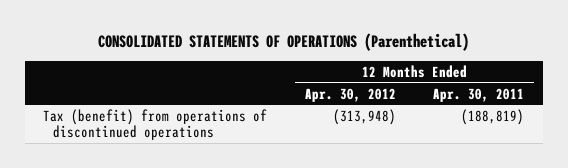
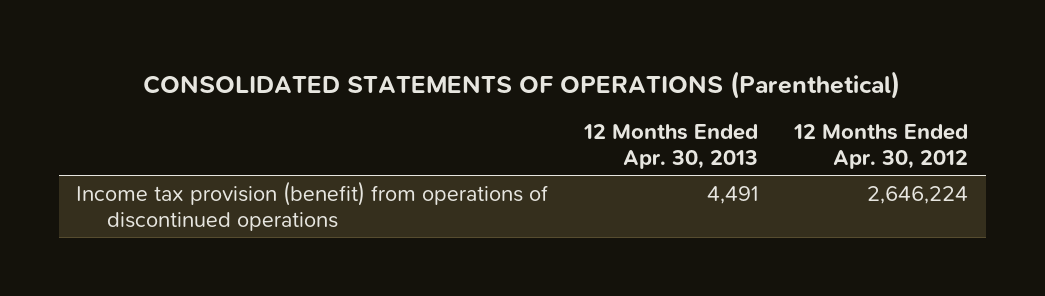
[433,87,525,102] Apr. 30, 2011 -> none
none -> [583,124,759,170] 12 Months Ended Apr. 30, 2013
[43,108,268,141] Tax (benefit) from operations of discontinued operations -> [76,180,549,231] Income tax provision (benefit) from operations of discontinued operations
[332,108,396,125] (313,948) -> [867,185,969,204] 2,646,224

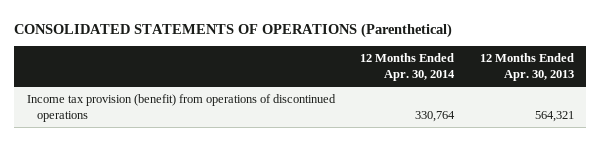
[793,124,969,170] 12 Months Ended Apr. 30, 2012 -> none
none -> [360,53,456,82] 12 Months Ended Apr. 30, 2014
[707,185,759,204] 4,491 -> [534,111,574,123] 564,321

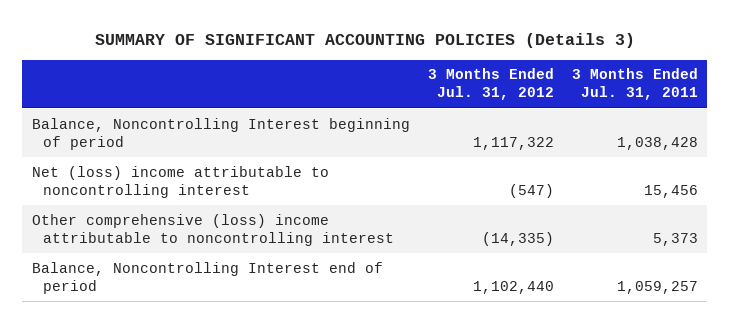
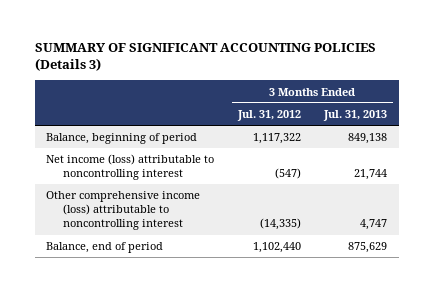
[571,68,698,101] 3 Months Ended Jul. 31, 2011 -> none
none -> [323,109,388,121] Jul. 31, 2013
[31,117,410,150] Balance, Noncontrolling Interest beginning of period -> [46,133,198,145] Balance, beginning of period
[31,165,329,198] Net (loss) income attributable to noncontrolling interest -> [46,154,215,181] Net income (loss) attributable to noncontrolling interest
[31,213,395,246] Other comprehensive (loss) income attributable to noncontrolling interest -> [46,191,201,231] Other comprehensive income (loss) attributable to noncontrolling interest
[31,261,383,294] Balance, Noncontrolling Interest end of period -> [46,242,164,254] Balance, end of period

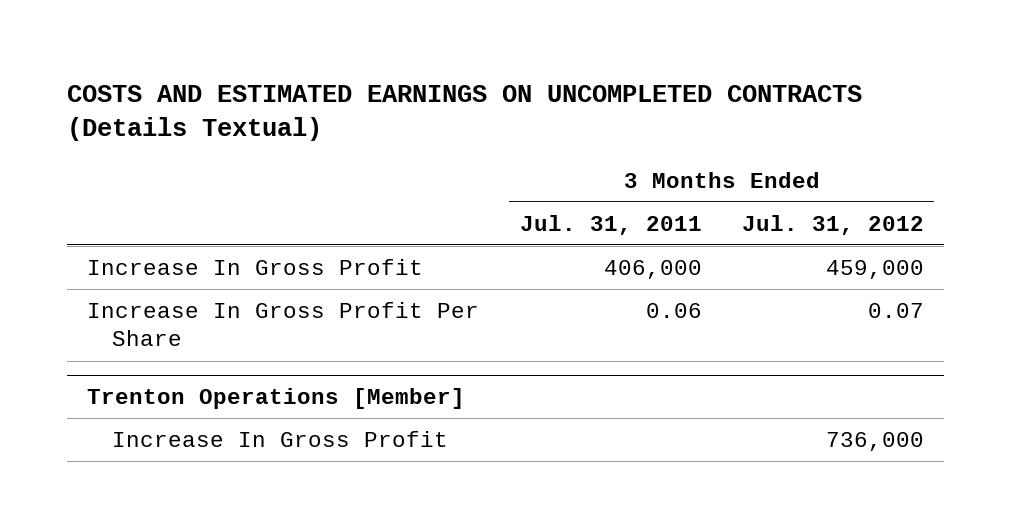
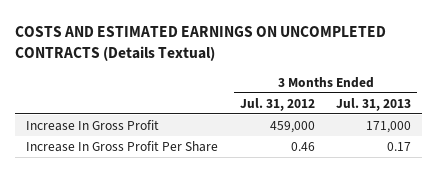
[519,214,702,235] Jul. 31, 2011 -> none
none -> [336,97,412,111] Jul. 31, 2013
[87,388,466,410] Trenton Operations [Member] -> none
[112,430,449,447] Increase In Gross Profit -> none
[868,302,925,318] 0.07 -> [290,142,315,152] 0.46

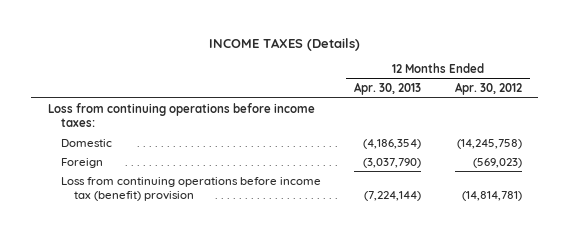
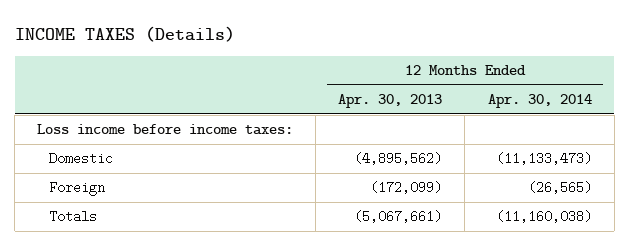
[454,82,522,96] Apr. 30, 2012 -> none
none -> [487,94,592,109] Apr. 30, 2014
[60,176,321,202] Loss from continuing operations before income tax (benefit) provision -> none
[47,102,315,128] Loss from continuing operations before income taxes: -> [37,124,294,136] Loss income before income taxes:
[363,138,422,149] (4,186,354) -> [354,152,443,166] (4,895,562)
[363,157,422,168] (3,037,790) -> [370,181,443,195] (172,099)
none -> [49,210,98,224] Totals

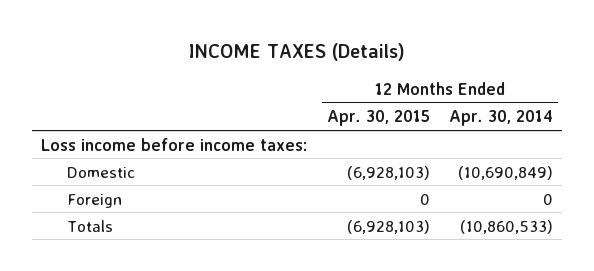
[338,94,443,109] Apr. 30, 2013 -> none
none -> [326,110,430,127] Apr. 30, 2015
[495,152,592,166] (11,133,473) -> [457,165,553,180] (10,690,849)
[527,181,592,195] (26,565) -> [542,193,553,205] 0
[495,210,592,224] (11,160,038) -> [459,219,553,234] (10,860,533)

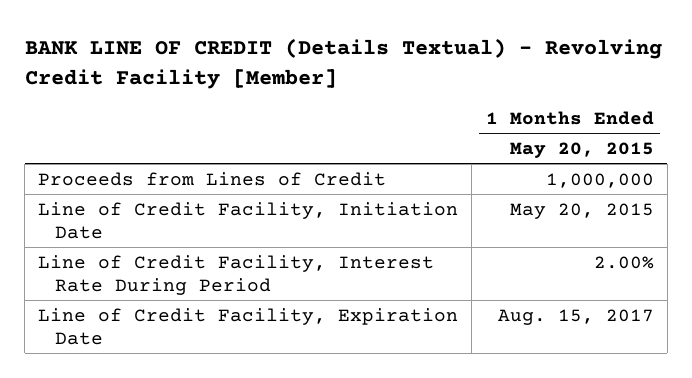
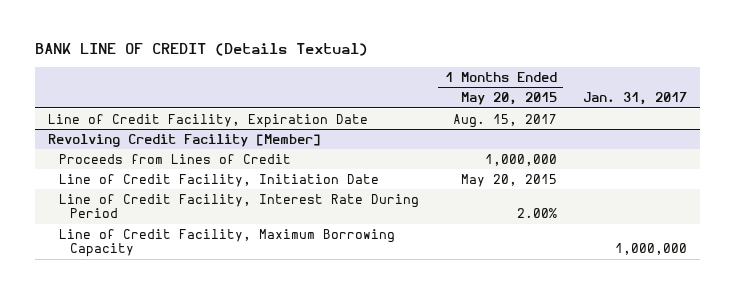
[24,38,662,90] BANK LINE OF CREDIT (Details Textual) - Revolving Credit Facility [Member] -> [35,43,369,57] BANK LINE OF CREDIT (Details Textual)
none -> [582,92,687,106] Jan. 31, 2017
[38,307,459,345] Line of Credit Facility, Expiration Date -> [48,113,369,128] Line of Credit Facility, Expiration Date
none -> [48,133,322,147] Revolving Credit Facility [Member]
none -> [59,228,396,258] Line of Credit Facility, Maximum Borrowing Capacity

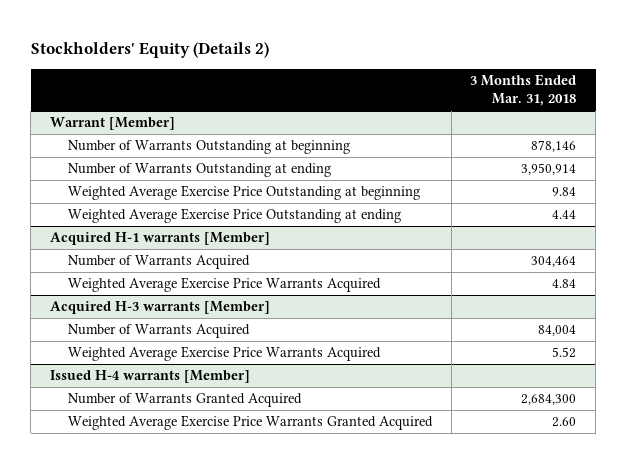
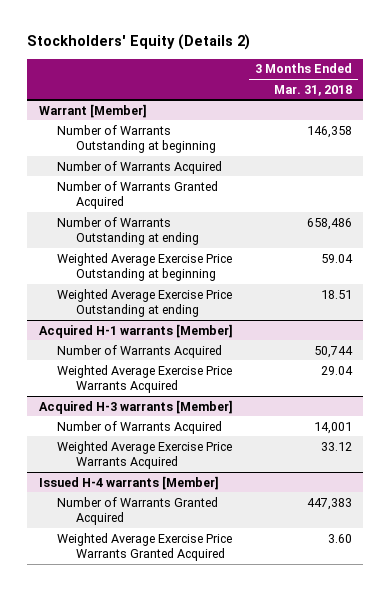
[531,140,577,153] 878,146 -> [307,125,353,138] 146,358
none -> [57,160,223,174] Number of Warrants Acquired
none -> [57,180,219,210] Number of Warrants Granted Acquired
[521,163,577,176] 3,950,914 -> [307,217,353,230] 658,486
[552,187,577,197] 9.84 -> [321,253,354,263] 59.04
[552,210,577,220] 4.44 -> [321,289,353,299] 18.51
[531,256,577,268] 304,464 -> [314,345,354,358] 50,744
[552,279,577,289] 4.84 -> [321,365,354,375] 29.04
[538,325,577,337] 84,004 -> [314,421,353,434] 14,001
[552,347,577,359] 5.52 -> [321,441,353,451] 33.12
[521,394,577,406] 2,684,300 -> [307,497,353,510] 447,383
[552,417,577,428] 2.60 -> [328,533,353,543] 3.60

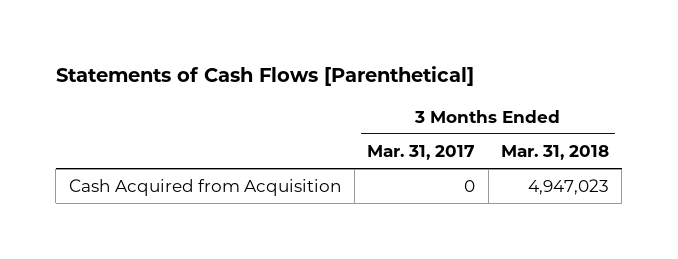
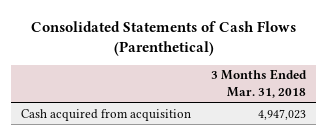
[55,66,474,87] Statements of Cash Flows [Parenthetical] -> [30,20,296,56] Consolidated Statements of Cash Flows (Parenthetical)
[367,145,476,161] Mar. 31, 2017 -> none
[68,179,342,197] Cash Acquired from Acquisition -> [21,108,192,121] Cash acquired from acquisition

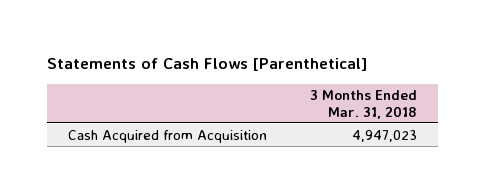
[30,20,296,56] Consolidated Statements of Cash Flows (Parenthetical) -> [46,58,367,72] Statements of Cash Flows [Parenthetical]
[21,108,192,121] Cash acquired from acquisition -> [68,129,268,143] Cash Acquired from Acquisition

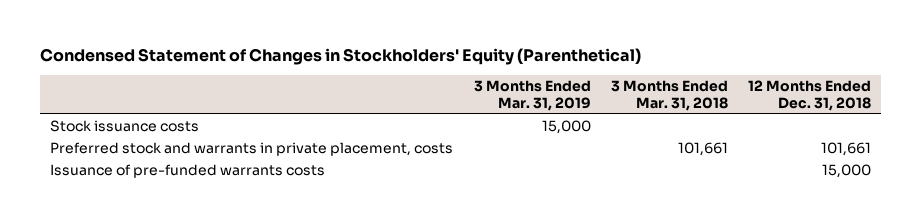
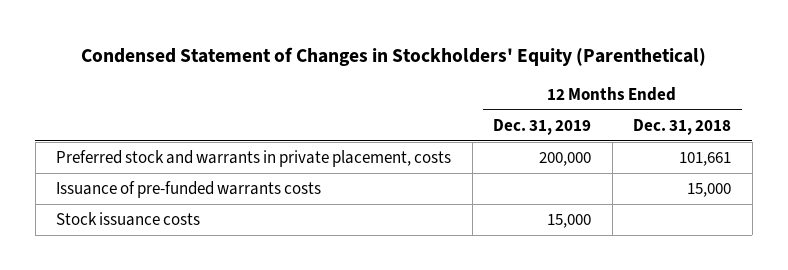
[473,80,591,111] 3 Months Ended Mar. 31, 2019 -> none
[610,80,728,111] 3 Months Ended Mar. 31, 2018 -> none
none -> [493,118,592,135] Dec. 31, 2019
[50,119,200,132] Stock issuance costs -> [56,212,201,227] Stock issuance costs

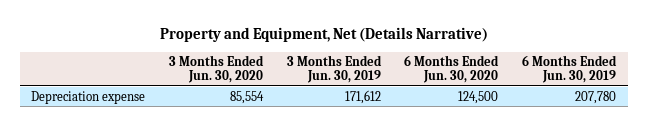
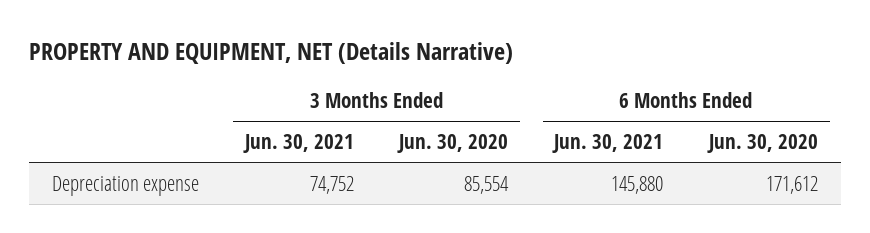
[159,27,488,43] Property and Equipment, Net (Details Narrative) -> [28,42,513,65] PROPERTY AND EQUIPMENT, NET (Details Narrative)
[286,54,382,84] 3 Months Ended Jun. 30, 2019 -> none
[521,54,617,84] 6 Months Ended Jun. 30, 2019 -> none
none -> [242,134,354,154] Jun. 30, 2021
none -> [552,134,664,154] Jun. 30, 2021
[458,90,499,104] 124,500 -> [766,175,819,194] 171,612

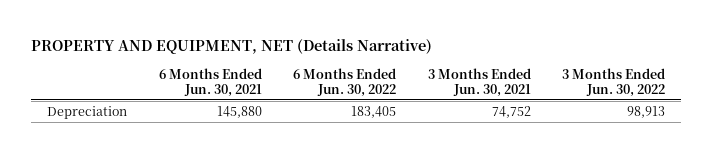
[397,134,509,154] Jun. 30, 2020 -> none
[707,134,819,154] Jun. 30, 2020 -> none
none -> [293,67,397,97] 6 Months Ended Jun. 30, 2022
none -> [562,67,666,97] 3 Months Ended Jun. 30, 2022
[51,175,199,196] Depreciation expense -> [47,106,128,120] Depreciation

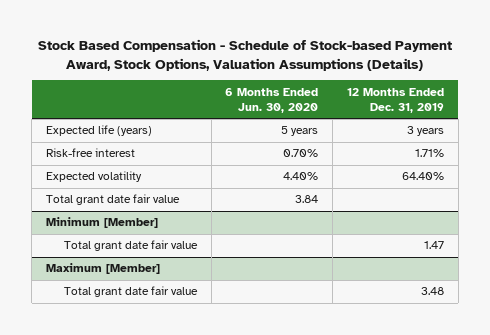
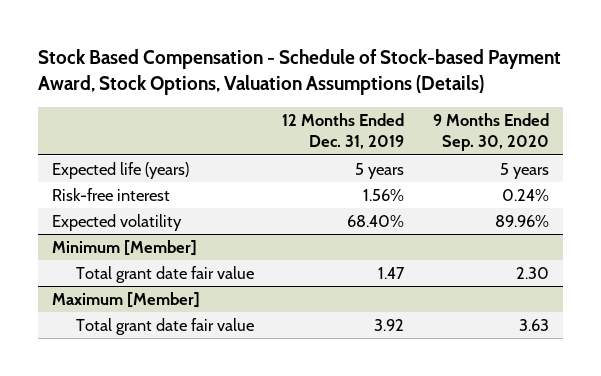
[225,87,319,113] 6 Months Ended Jun. 30, 2020 -> none
none -> [432,112,549,152] 9 Months Ended Sep. 30, 2020
[46,194,181,206] Total grant date fair value -> none
[406,126,444,137] 3 years -> [355,162,405,179] 5 years
[414,149,444,158] 1.71% -> [363,188,405,201] 1.56%
[401,172,444,181] 64.40% -> [347,214,405,227] 68.40%
[420,287,444,296] 3.48 -> [374,318,405,331] 3.92

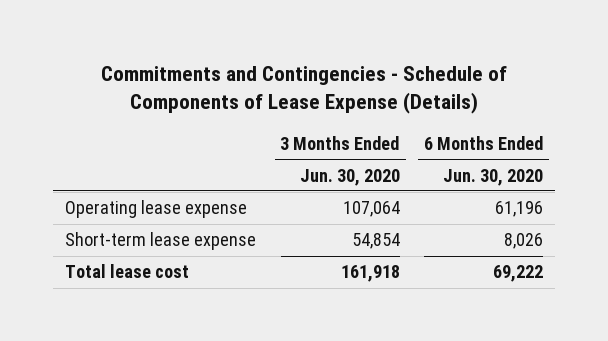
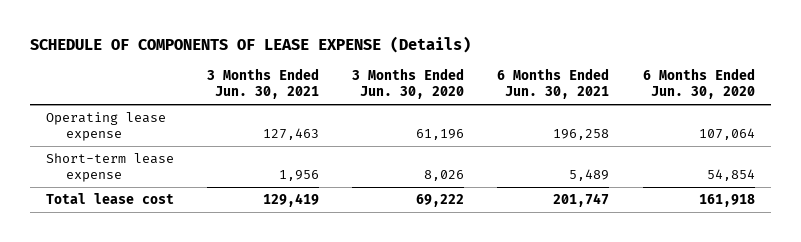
[101,66,508,115] Commitments and Contingencies - Schedule of Components of Lease Expense (Details) -> [29,36,471,54] SCHEDULE OF COMPONENTS OF LEASE EXPENSE (Details)
none -> [207,68,320,100] 3 Months Ended Jun. 30, 2021
none -> [497,68,610,100] 6 Months Ended Jun. 30, 2021
[342,201,400,218] 107,064 -> [416,129,465,141] 61,196
[495,201,544,218] 61,196 -> [698,128,755,141] 107,064
[351,233,400,250] 54,854 -> [424,170,465,182] 8,026
[504,233,544,250] 8,026 -> [706,169,755,182] 54,854
[340,265,400,283] 161,918 -> [416,194,465,208] 69,222
[493,265,544,283] 69,222 -> [698,194,755,208] 161,918

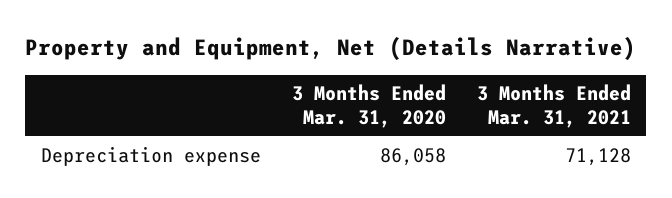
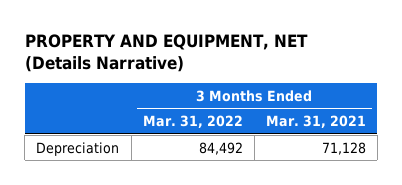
[25,37,637,61] Property and Equipment, Net (Details Narrative) -> [24,33,308,72] PROPERTY AND EQUIPMENT, NET (Details Narrative)
[291,83,446,129] 3 Months Ended Mar. 31, 2020 -> none
none -> [142,115,243,129] Mar. 31, 2022
[40,145,261,166] Depreciation expense -> [36,141,120,156] Depreciation

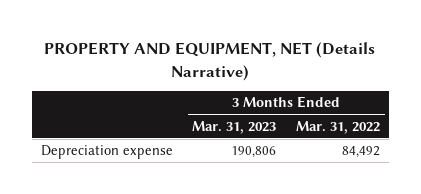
[265,115,366,129] Mar. 31, 2021 -> none
none -> [192,120,277,134] Mar. 31, 2023
[36,141,120,156] Depreciation -> [41,145,174,160] Depreciation expense

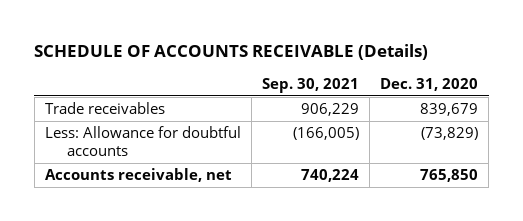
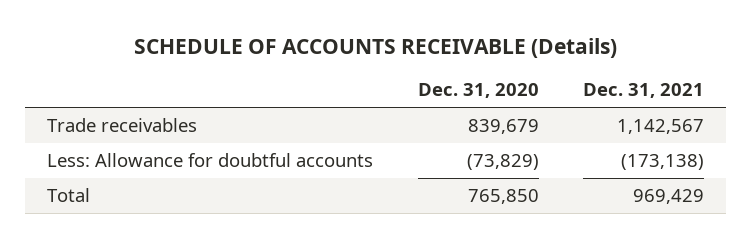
[262,77,360,93] Sep. 30, 2021 -> none
none -> [582,83,704,99] Dec. 31, 2021
[44,168,232,183] Accounts receivable, net -> [47,188,91,203] Total

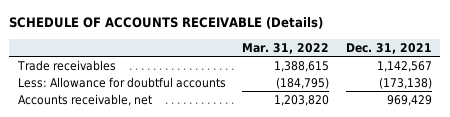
[417,83,539,99] Dec. 31, 2020 -> none
none -> [242,42,330,54] Mar. 31, 2022
[47,188,91,203] Total -> [17,93,152,106] Accounts receivable, net

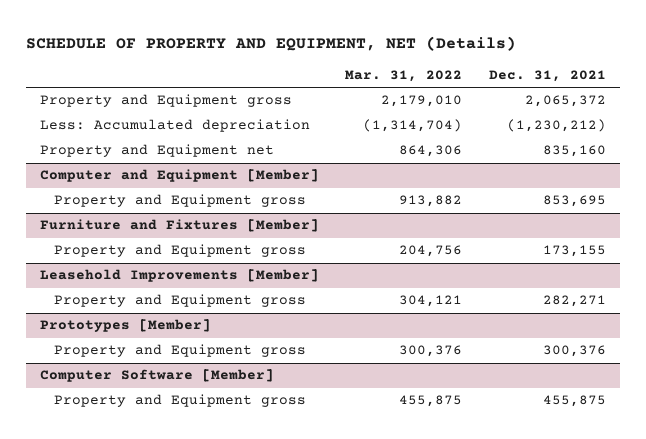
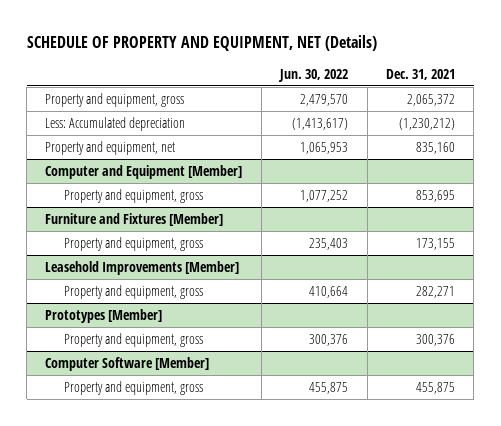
[345,70,463,83] Mar. 31, 2022 -> none
none -> [278,68,349,82] Jun. 30, 2022
[39,94,292,108] Property and Equipment gross -> [45,92,185,107] Property and equipment, gross
[39,144,274,158] Property and Equipment net -> [45,140,176,155] Property and equipment, net
[54,194,307,208] Property and Equipment gross -> [64,188,204,203] Property and equipment, gross
[54,244,307,258] Property and Equipment gross -> [64,236,204,251] Property and equipment, gross
[54,294,307,308] Property and Equipment gross -> [64,284,204,299] Property and equipment, gross
[54,344,307,358] Property and Equipment gross -> [64,332,204,347] Property and equipment, gross
[54,394,307,408] Property and Equipment gross -> [64,380,204,395] Property and equipment, gross

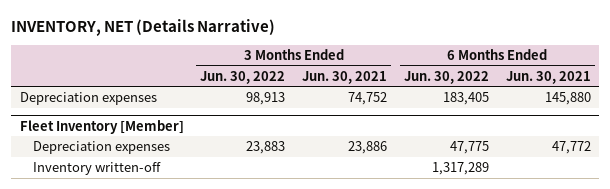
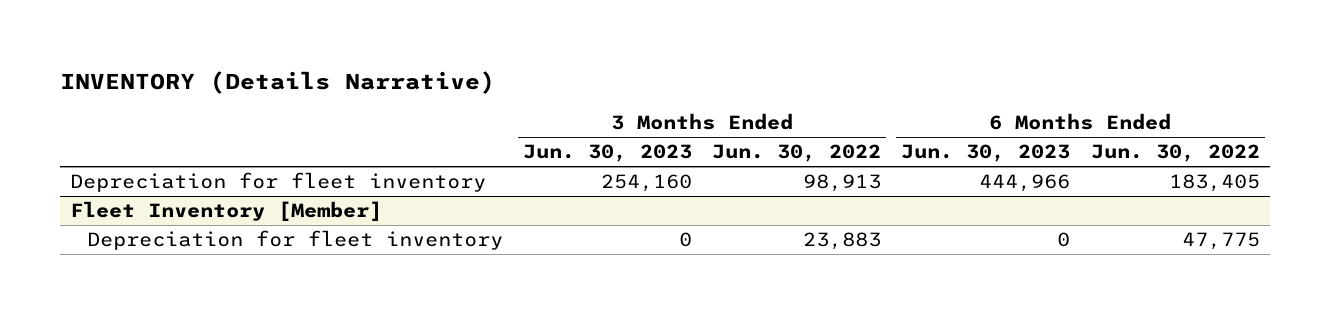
[11,18,276,36] INVENTORY, NET (Details Narrative) -> [60,71,496,95] INVENTORY (Details Narrative)
[302,70,388,84] Jun. 30, 2021 -> none
[505,70,591,84] Jun. 30, 2021 -> none
none -> [522,144,692,163] Jun. 30, 2023
none -> [901,144,1071,163] Jun. 30, 2023
[19,92,157,106] Depreciation expenses -> [70,172,487,193] Depreciation for fleet inventory
[32,162,161,176] Inventory written-off -> none
[32,141,170,155] Depreciation expenses -> [86,230,503,251] Depreciation for fleet inventory

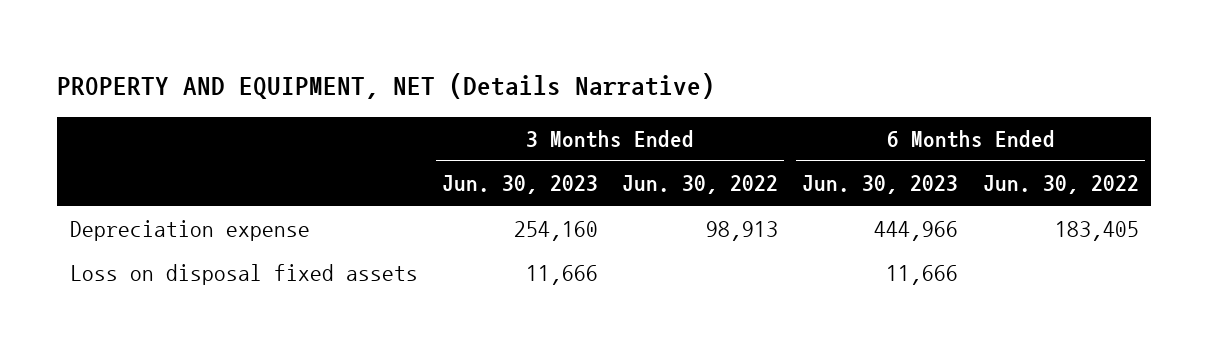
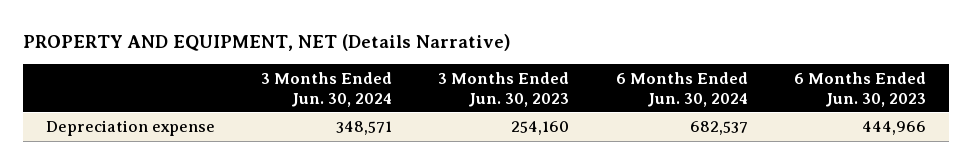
[622,175,779,195] Jun. 30, 2022 -> none
[982,175,1139,195] Jun. 30, 2022 -> none
none -> [261,71,393,107] 3 Months Ended Jun. 30, 2024
none -> [615,71,748,107] 6 Months Ended Jun. 30, 2024
[69,263,418,285] Loss on disposal fixed assets -> none

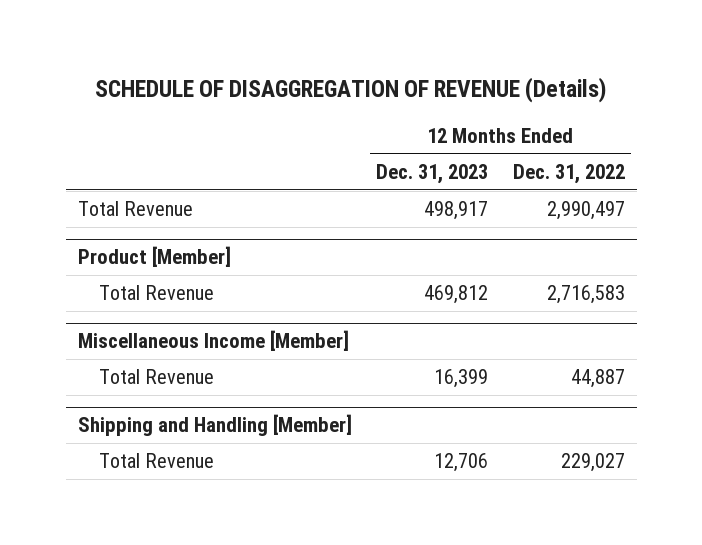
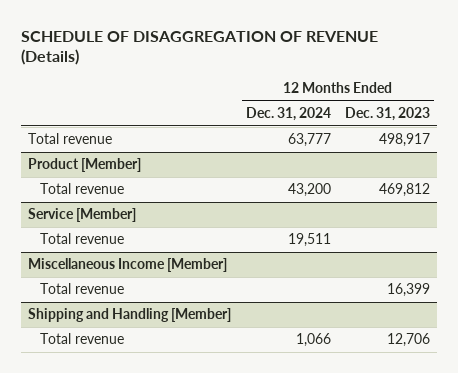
[512,164,625,185] Dec. 31, 2022 -> none
none -> [245,106,331,121] Dec. 31, 2024
[77,201,193,217] Total Revenue -> [28,133,113,145] Total revenue
[98,285,214,301] Total Revenue -> [39,183,124,195] Total revenue
none -> [28,208,137,223] Service [Member]
none -> [39,233,124,245] Total revenue
[98,369,214,385] Total Revenue -> [39,283,124,295] Total revenue
[98,453,214,469] Total Revenue -> [39,333,124,345] Total revenue

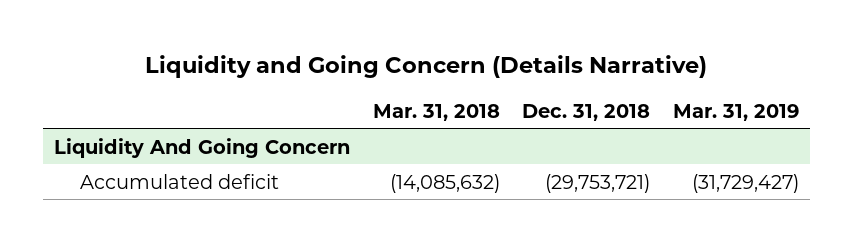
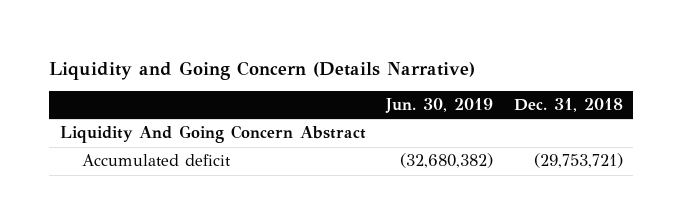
[372,103,500,121] Mar. 31, 2018 -> none
[672,103,799,121] Mar. 31, 2019 -> none
none -> [385,98,494,114] Jun. 30, 2019
[54,137,351,158] Liquidity And Going Concern -> [59,125,366,144] Liquidity And Going Concern Abstract

